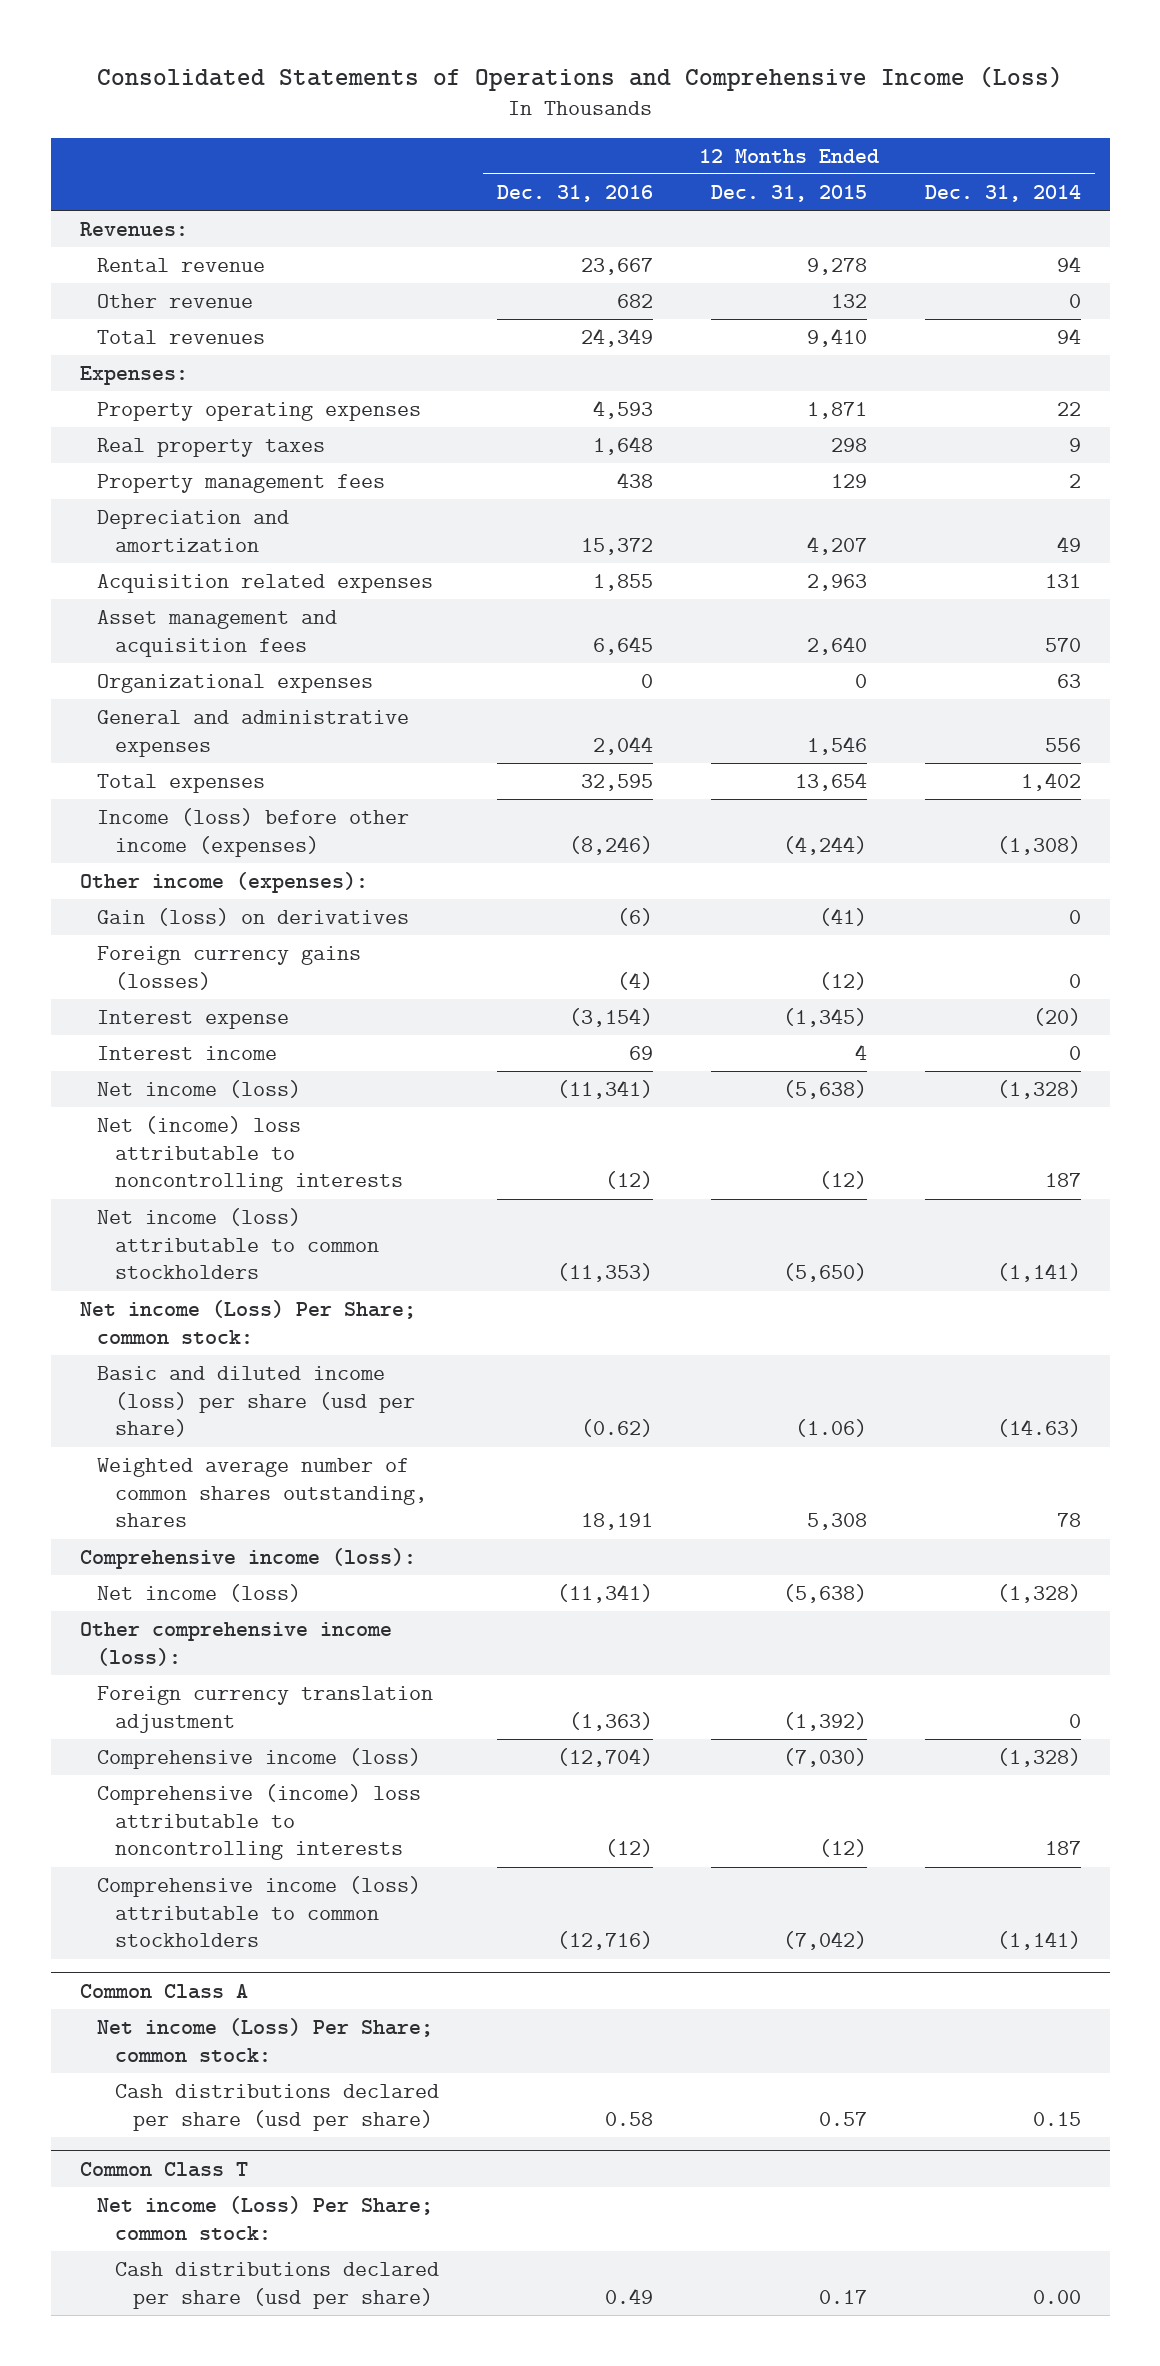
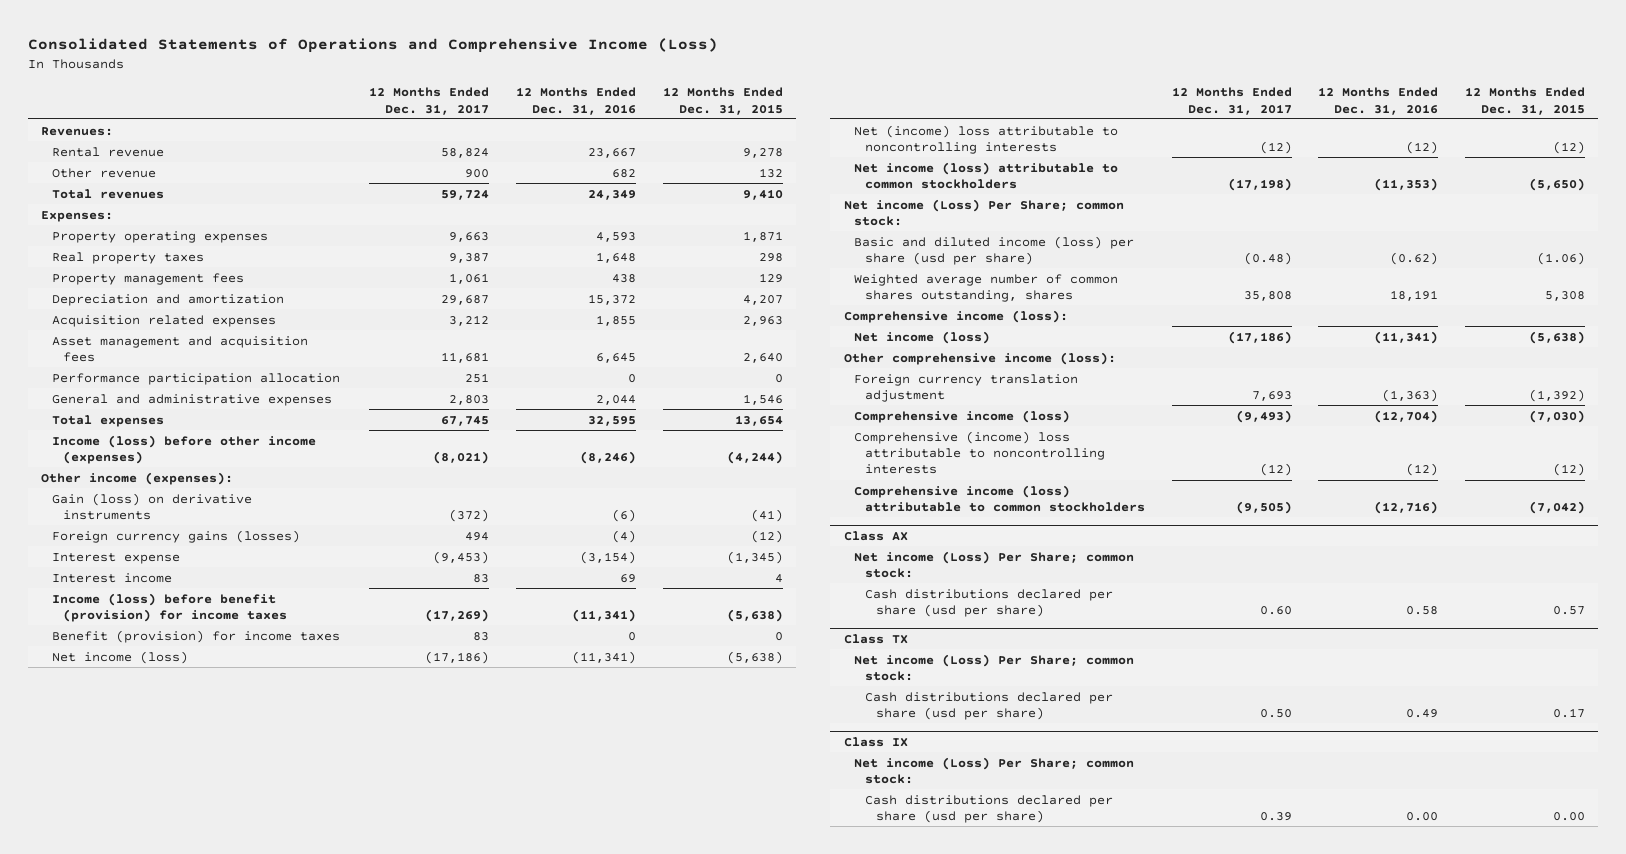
[924,184,1081,202] Dec. 31, 2014 -> none
none -> [369,87,490,115] 12 Months Ended Dec. 31, 2017
[97,673,374,693] Organizational expenses -> none
none -> [52,372,341,385] Performance participation allocation
[97,907,410,926] Gain (loss) on derivatives -> [52,492,253,520] Gain (loss) on derivative instruments
none -> [52,592,287,622] Income (loss) before benefit (provision) for income taxes
none -> [52,629,341,643] Benefit (provision) for income taxes
[79,1983,248,1999] Common Class A -> none
none -> [843,530,908,541] Class AX
[79,2161,248,2177] Common Class T -> none
none -> [843,633,908,644] Class TX
none -> [843,736,908,747] Class IX
none -> [854,756,1135,784] Net income (Loss) Per Share; common stock:
none -> [865,794,1114,823] Cash distributions declared per share (usd per share)

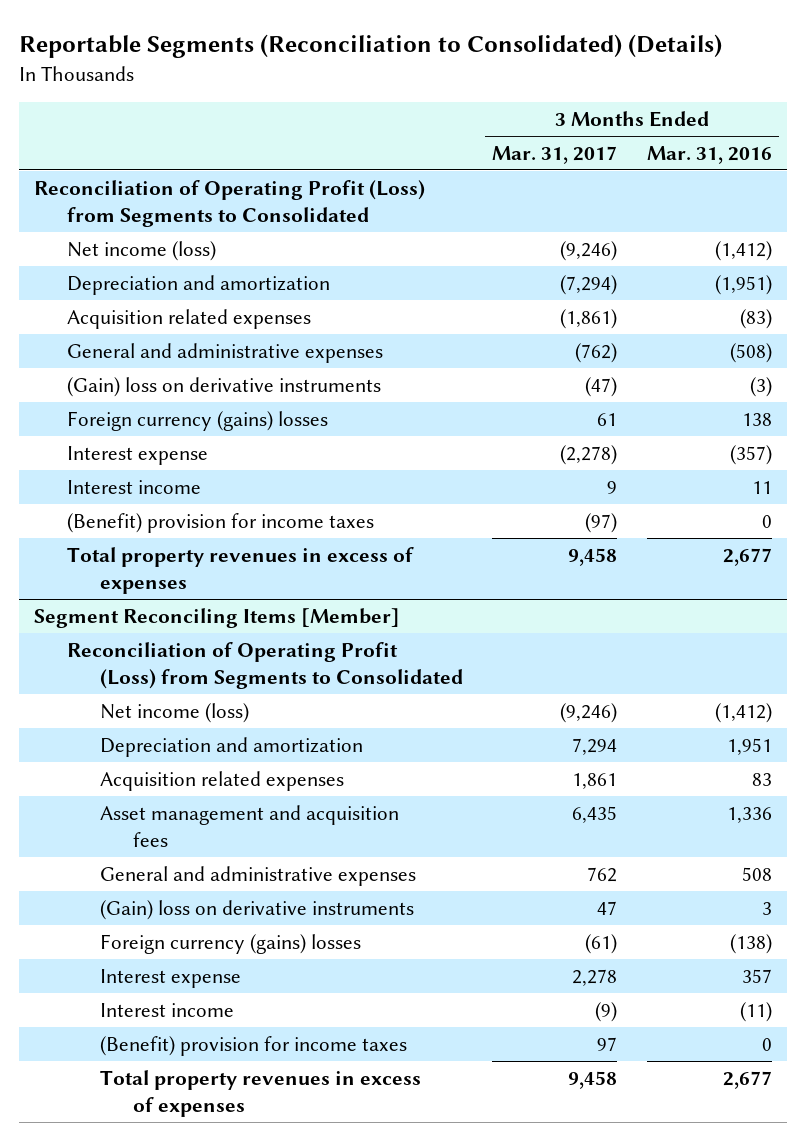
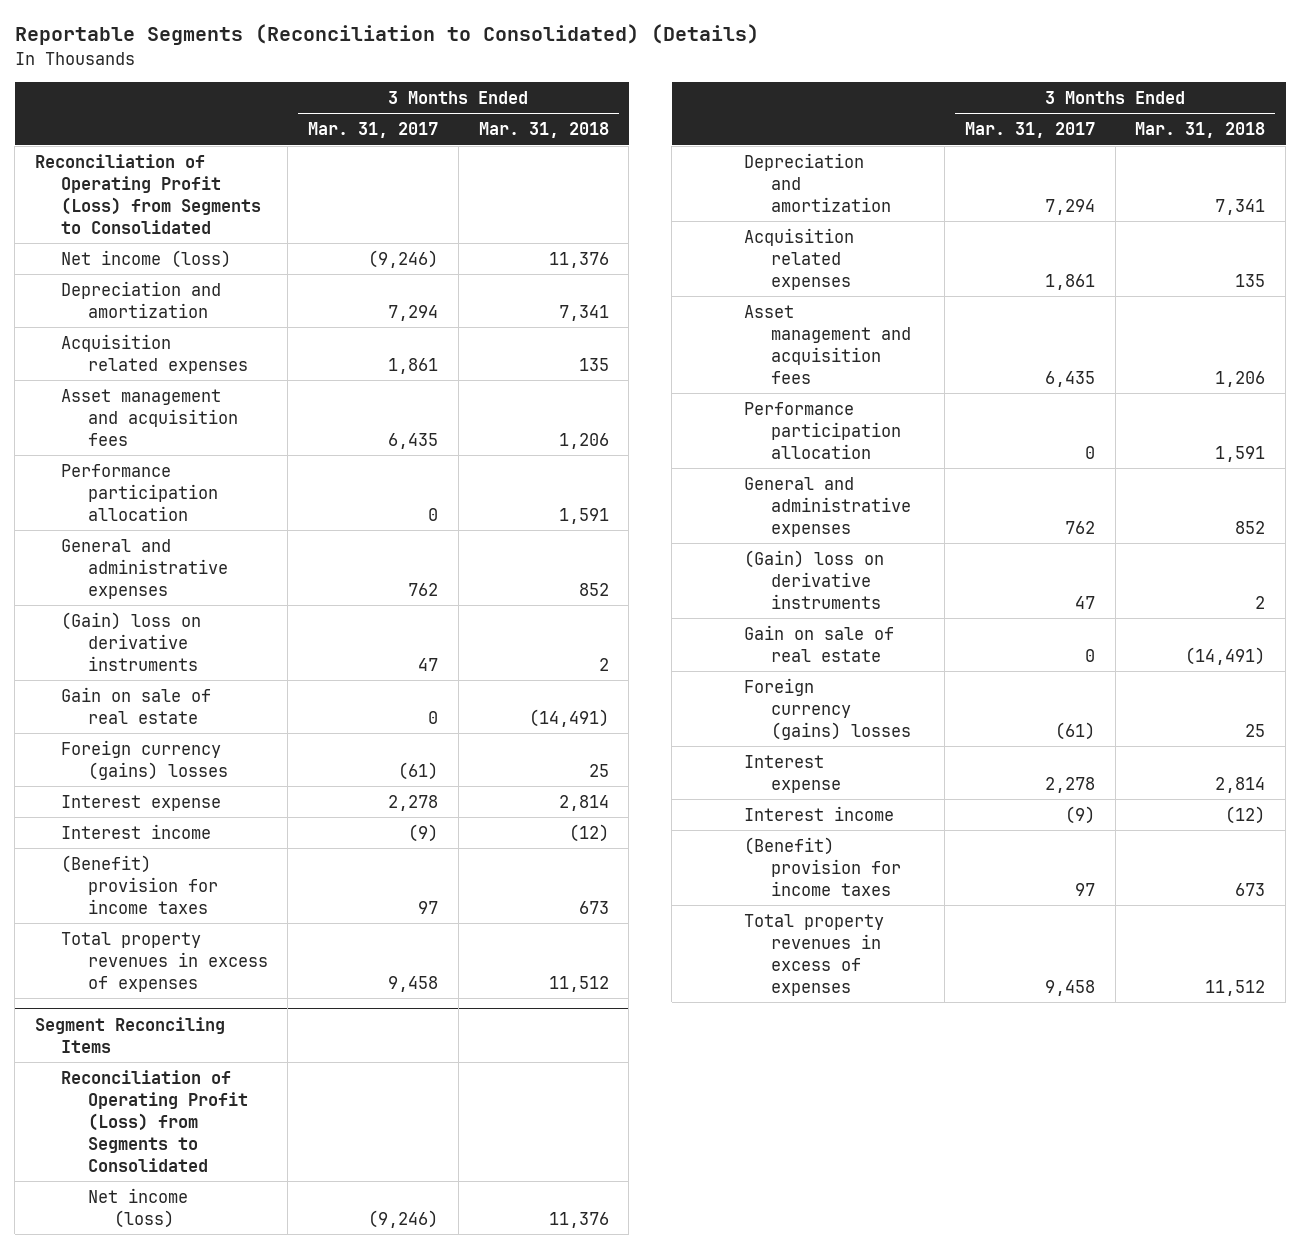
[646,145,772,164] Mar. 31, 2016 -> none
none -> [478,122,609,139] Mar. 31, 2018
[560,274,618,295] (7,294) -> [388,304,439,321] 7,294
[560,308,618,329] (1,861) -> [388,357,439,374] 1,861
none -> [61,388,238,446] Asset management and acquisition fees
none -> [61,463,218,521] Performance participation allocation
[575,342,618,363] (762) -> [408,582,439,596] 762
[585,376,618,397] (47) -> [418,657,439,671] 47
none -> [61,686,212,724] Gain on sale of real estate
[597,412,618,426] 61 -> [398,761,439,780] (61)
[560,444,618,465] (2,278) -> [388,794,439,811] 2,278
[607,480,618,494] 9 -> [408,823,439,842] (9)
[585,512,618,533] (97) -> [418,900,439,914] 97
[34,607,401,628] Segment Reconciling Items [Member] -> [35,1016,226,1053] Segment Reconciling Items
none -> [744,401,901,459] Performance participation allocation
none -> [744,624,895,662] Gain on sale of real estate

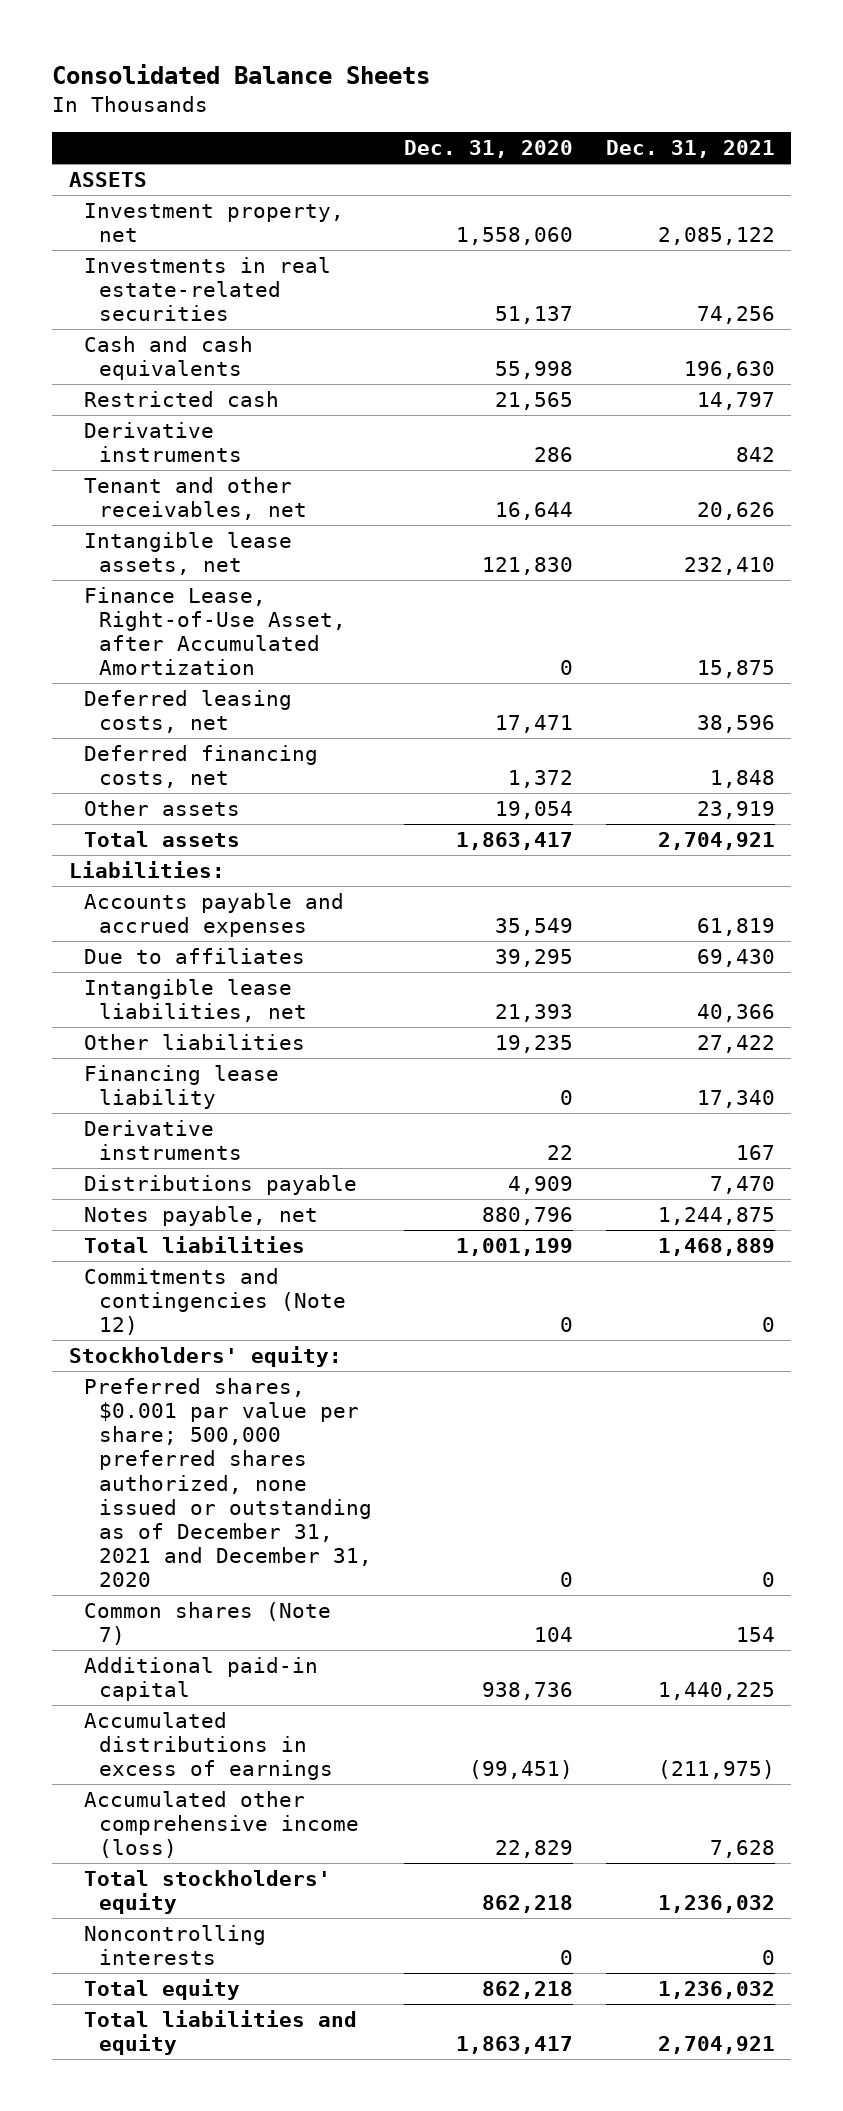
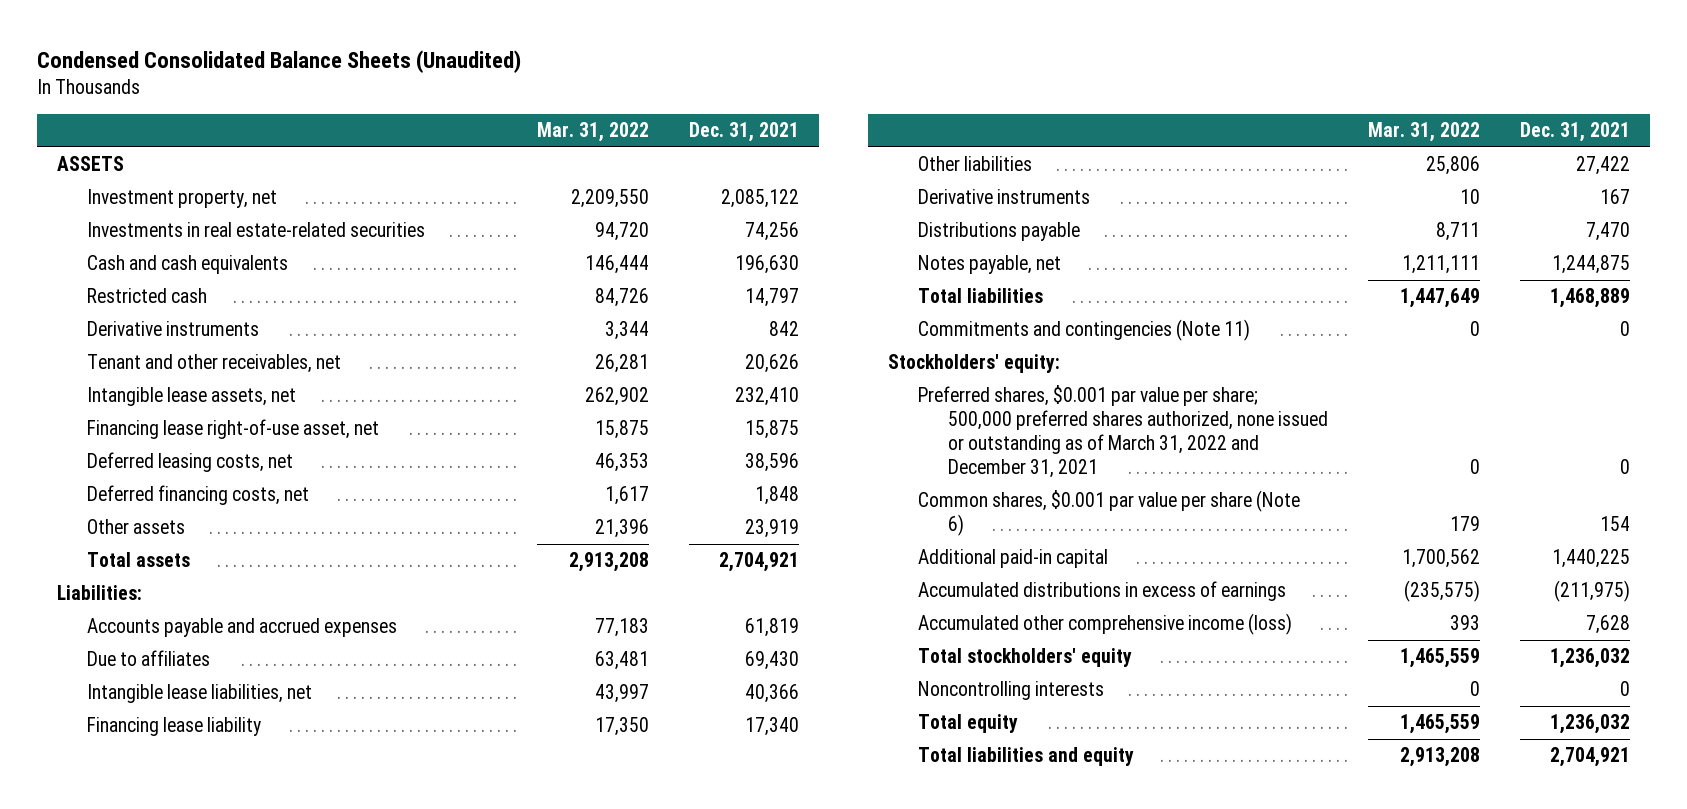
[52,64,431,85] Consolidated Balance Sheets -> [36,49,521,73] Condensed Consolidated Balance Sheets (Unaudited)
[404,140,574,159] Dec. 31, 2020 -> none
none -> [537,122,650,143] Mar. 31, 2022
[83,586,346,676] Finance Lease, Right-of-Use Asset, after Accumulated Amortization -> [87,419,380,440] Financing lease right-of-use asset, net
[83,1033,305,1050] Other liabilities -> [918,156,1033,172] Other liabilities
[83,1267,346,1336] Commitments and contingencies (Note 12) -> [918,319,1251,342] Commitments and contingencies (Note 11)
[83,1377,372,1588] Preferred shares, $0.001 par value per share; 500,000 preferred shares authorized, none issued or outstanding as of December 31, 2021 and December 31, 2020 -> [918,385,1329,479] Preferred shares, $0.001 par value per share; 500,000 preferred shares authorized, none issued or outstanding as of March 31, 2022 and December 31, 2021
[83,1601,331,1646] Common shares (Note 7) -> [918,490,1301,537] Common shares, $0.001 par value per share (Note 6)

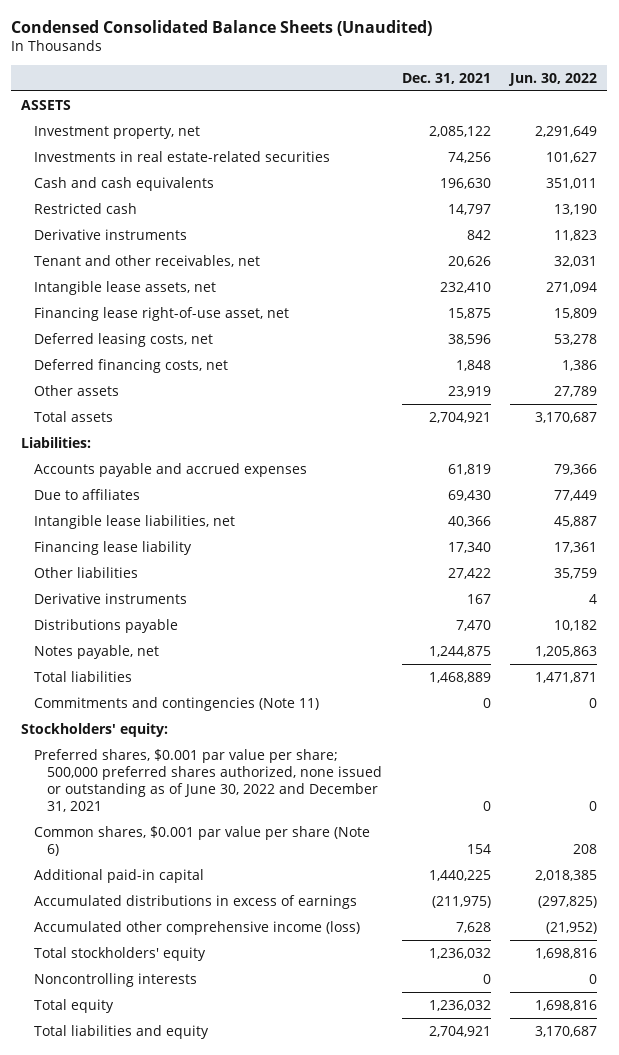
[537,122,650,143] Mar. 31, 2022 -> none
none -> [508,72,598,86] Jun. 30, 2022
[918,385,1329,479] Preferred shares, $0.001 par value per share; 500,000 preferred shares authorized, none issued or outstanding as of March 31, 2022 and December 31, 2021 -> [34,748,383,812] Preferred shares, $0.001 par value per share; 500,000 preferred shares authorized, none issued or outstanding as of June 30, 2022 and December 31, 2021

